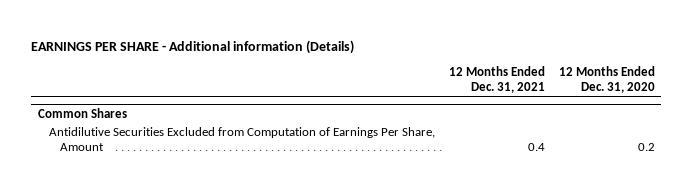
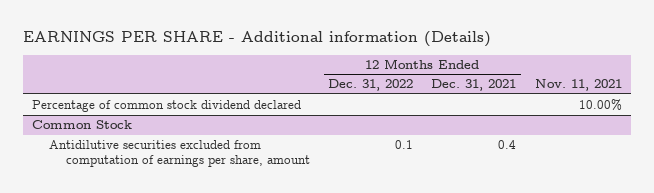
[558,66,655,93] 12 Months Ended Dec. 31, 2020 -> none
none -> [328,79,414,92] Dec. 31, 2022
none -> [534,79,622,92] Nov. 11, 2021
none -> [32,100,302,113] Percentage of common stock dividend declared
[38,107,128,118] Common Shares -> [32,120,133,130] Common Stock
[48,127,435,151] Antidilutive Securities Excluded from Computation of Earnings Per Share, Amount -> [49,140,311,168] Antidilutive securities excluded from computation of earnings per share, amount

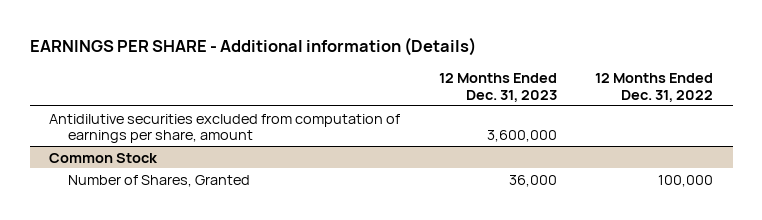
[431,79,517,92] Dec. 31, 2021 -> none
[534,79,622,92] Nov. 11, 2021 -> none
none -> [438,73,557,103] 12 Months Ended Dec. 31, 2023
[32,100,302,113] Percentage of common stock dividend declared -> none
none -> [48,113,400,144] Antidilutive securities excluded from computation of earnings per share, amount
[49,140,311,168] Antidilutive securities excluded from computation of earnings per share, amount -> none
none -> [67,174,250,187] Number of Shares, Granted

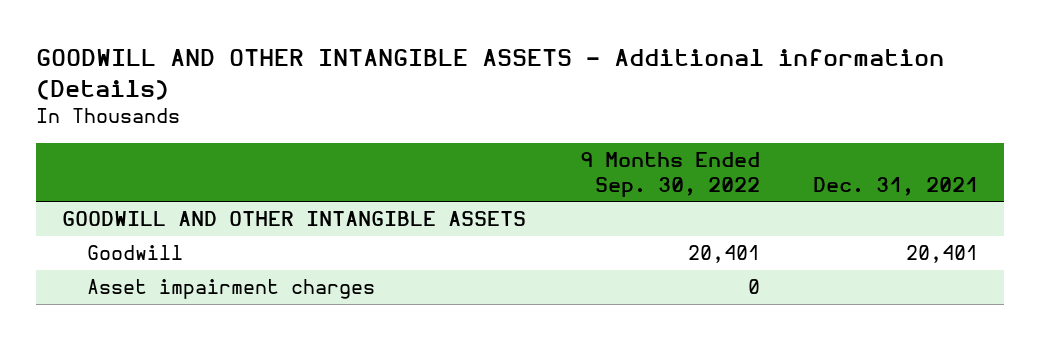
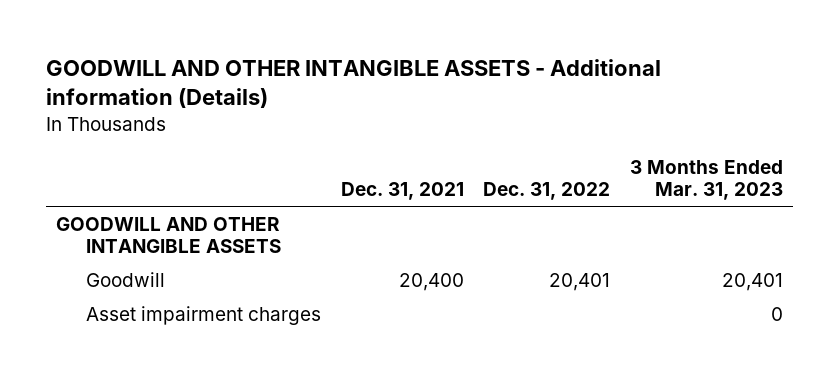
[579,151,760,197] 9 Months Ended Sep. 30, 2022 -> none
none -> [483,182,611,201] Dec. 31, 2022
none -> [629,159,783,201] 3 Months Ended Mar. 31, 2023
[905,245,978,264] 20,401 -> [398,272,464,291] 20,400

